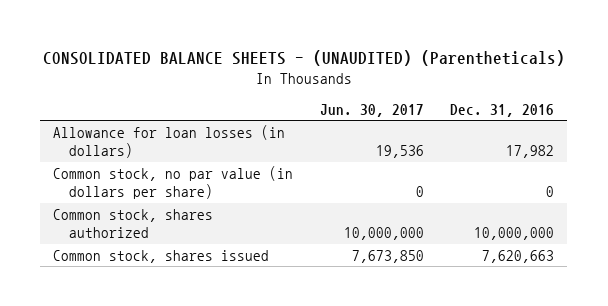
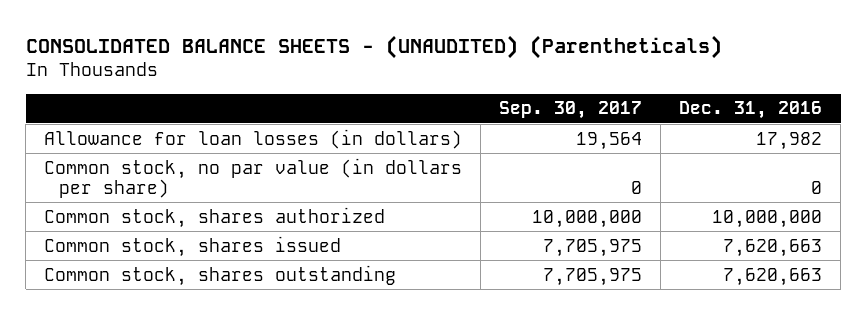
[319,103,424,117] Jun. 30, 2017 -> none
none -> [499,101,643,120] Sep. 30, 2017
none -> [44,264,397,286] Common stock, shares outstanding

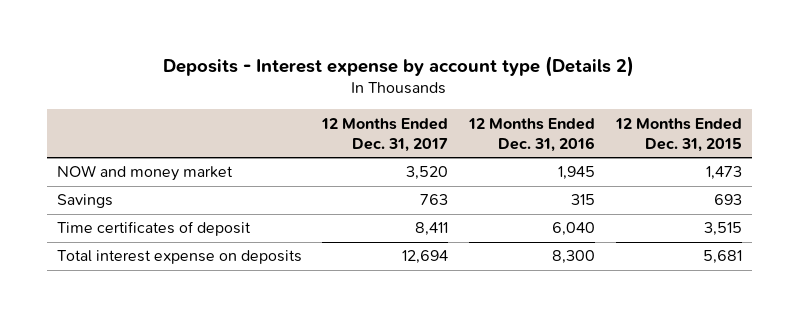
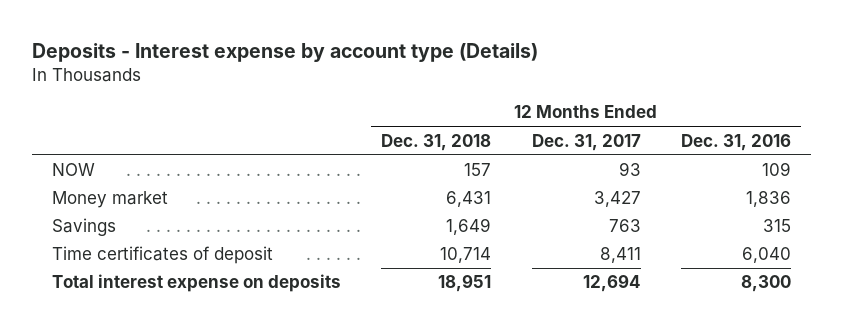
[163,55,635,77] Deposits - Interest expense by account type (Details 2) -> [32,43,539,63] Deposits - Interest expense by account type (Details)
[614,117,742,152] 12 Months Ended Dec. 31, 2015 -> none
none -> [381,133,492,151] Dec. 31, 2018
[56,165,233,182] NOW and money market -> [52,163,96,177] NOW
[406,166,449,181] 3,520 -> [618,162,641,177] 93
[558,166,596,181] 1,945 -> [761,162,791,177] 109
none -> [52,191,169,209] Money market

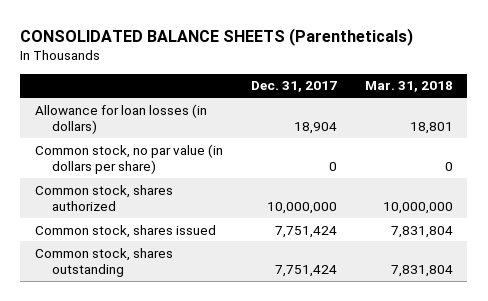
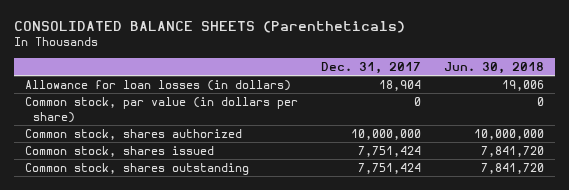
[365,81,454,93] Mar. 31, 2018 -> none
none -> [443,61,544,74] Jun. 30, 2018
[34,143,223,174] Common stock, no par value (in dollars per share) -> [24,97,298,123] Common stock, par value (in dollars per share)

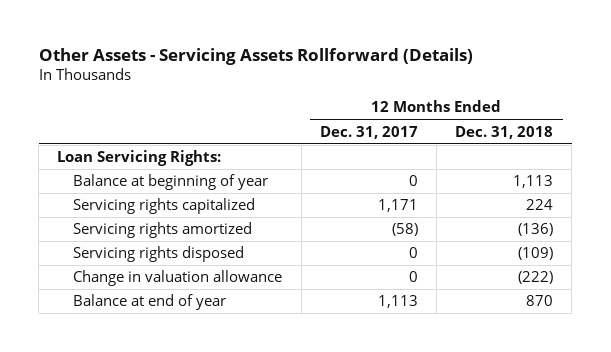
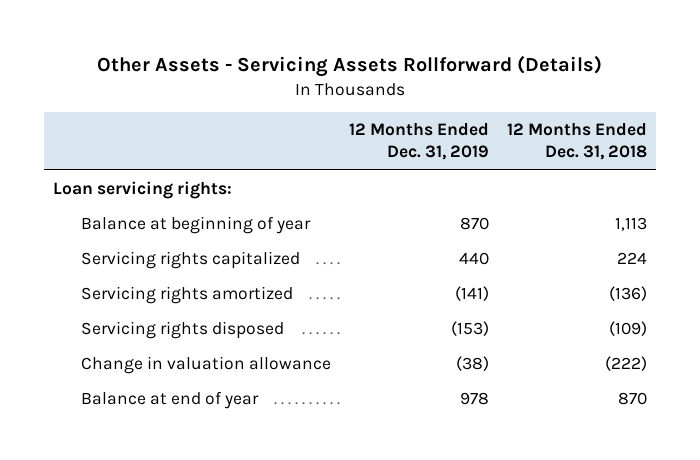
[319,125,418,139] Dec. 31, 2017 -> none
none -> [349,123,490,161] 12 Months Ended Dec. 31, 2019
[57,150,222,167] Loan Servicing Rights: -> [53,181,233,200] Loan servicing rights:

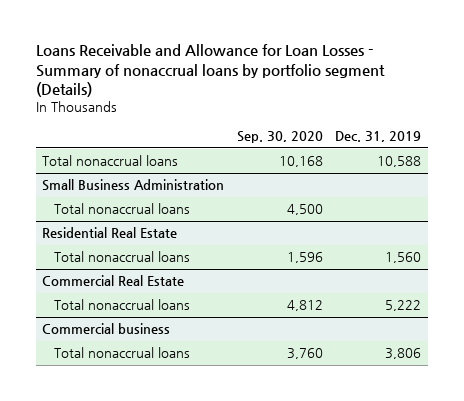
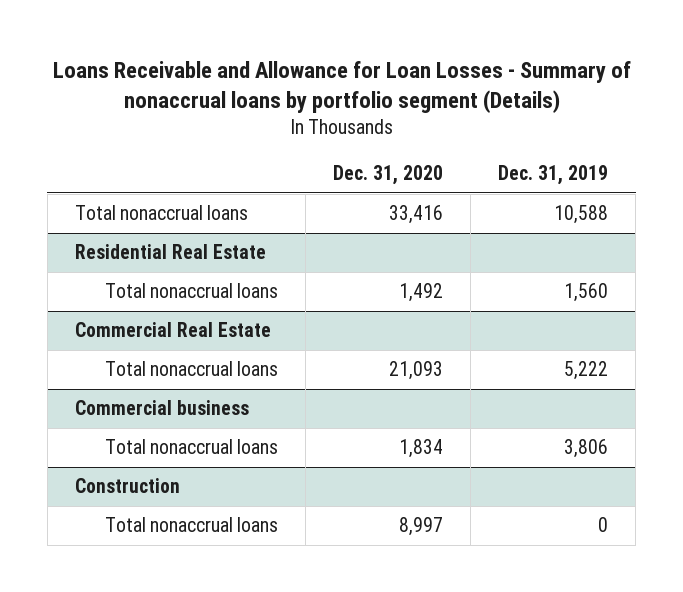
[236,131,323,144] Sep. 30, 2020 -> none
none -> [333,165,444,186] Dec. 31, 2020
[42,179,225,192] Small Business Administration -> none
[54,203,191,215] Total nonaccrual loans -> none
none -> [74,478,180,494] Construction
none -> [105,517,279,533] Total nonaccrual loans

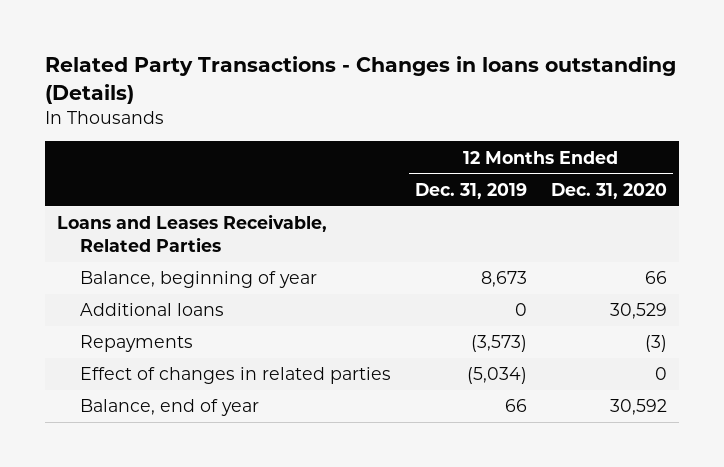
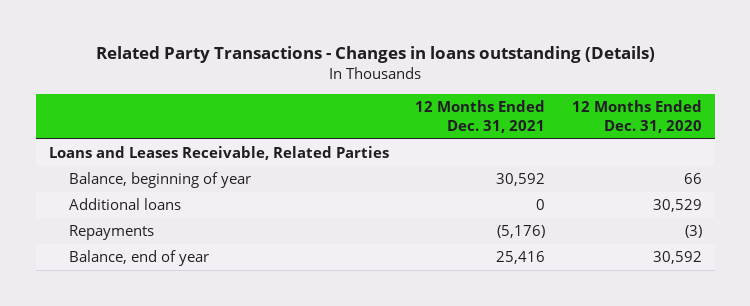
[415,183,528,200] Dec. 31, 2019 -> none
none -> [415,100,546,133] 12 Months Ended Dec. 31, 2021
[80,367,392,385] Effect of changes in related parties -> none

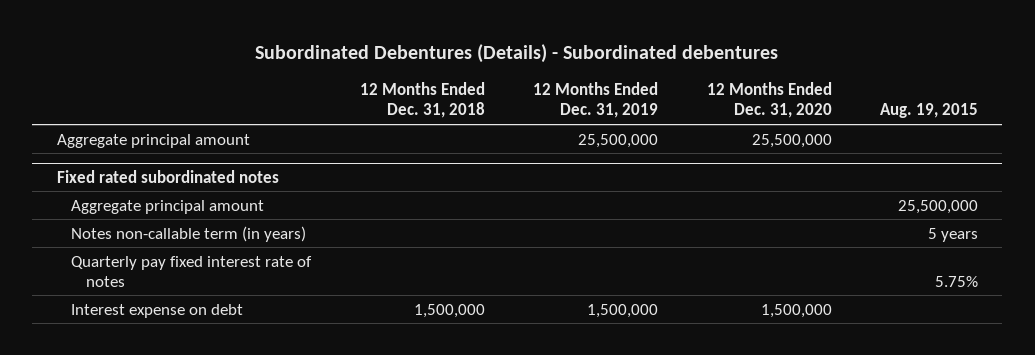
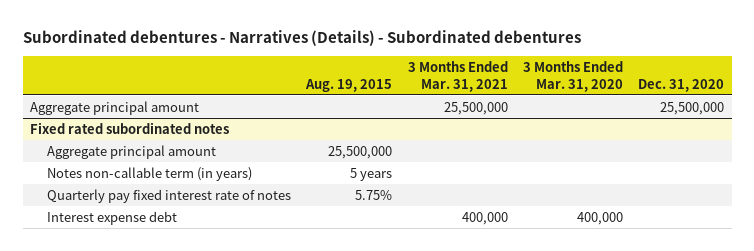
[255,43,779,63] Subordinated Debentures (Details) - Subordinated debentures -> [22,30,581,47] Subordinated debentures - Narratives (Details) - Subordinated debentures
[359,82,485,119] 12 Months Ended Dec. 31, 2018 -> none
[533,82,659,119] 12 Months Ended Dec. 31, 2019 -> none
[706,82,832,119] 12 Months Ended Dec. 31, 2020 -> none
none -> [407,60,508,92] 3 Months Ended Mar. 31, 2021
none -> [522,60,623,92] 3 Months Ended Mar. 31, 2020
none -> [637,78,724,92] Dec. 31, 2020
[71,303,244,318] Interest expense on debt -> [47,210,178,225] Interest expense debt

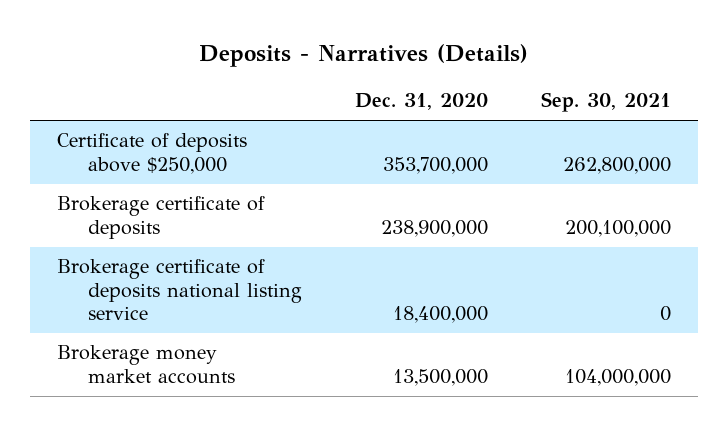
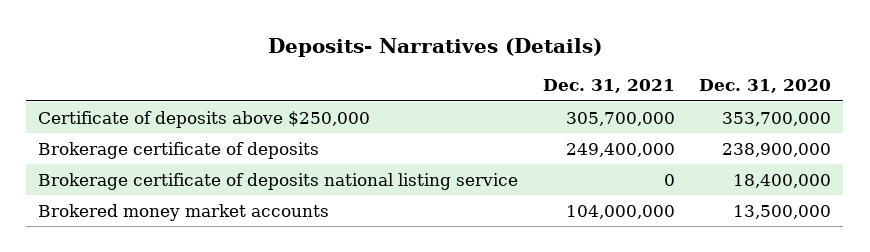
[199,44,529,68] Deposits - Narratives (Details) -> [267,37,602,57] Deposits- Narratives (Details)
[541,92,672,113] Sep. 30, 2021 -> none
none -> [542,79,675,94] Dec. 31, 2021
[56,345,236,384] Brokerage money market accounts -> [38,203,330,221] Brokered money market accounts

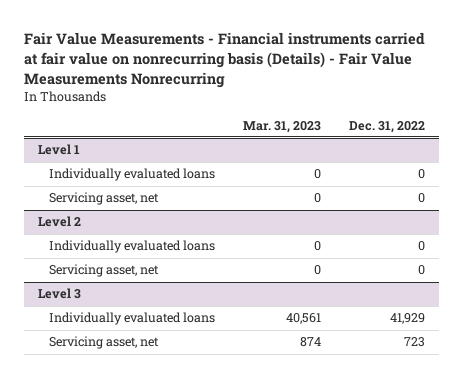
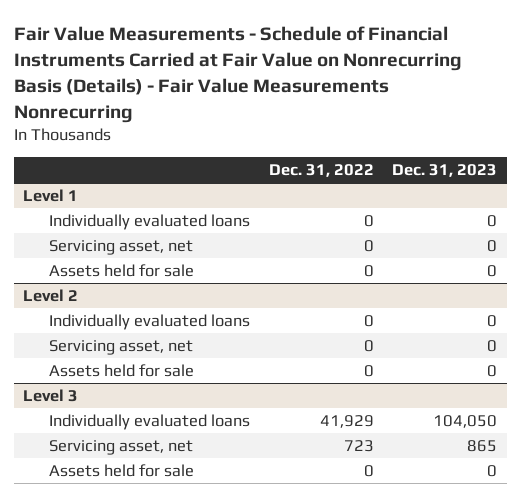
[24,32,426,88] Fair Value Measurements - Financial instruments carried at fair value on nonrecurring basis (Details) - Fair Value Measurements Nonrecurring -> [13,25,462,123] Fair Value Measurements - Schedule of Financial Instruments Carried at Fair Value on Nonrecurring Basis (Details) - Fair Value Measurements Nonrecurring
[243,120,322,133] Mar. 31, 2023 -> none
none -> [392,164,498,178] Dec. 31, 2023
none -> [49,264,195,278] Assets held for sale
none -> [49,364,195,378] Assets held for sale
none -> [49,464,195,478] Assets held for sale

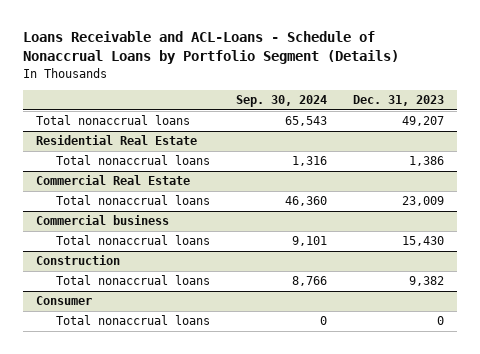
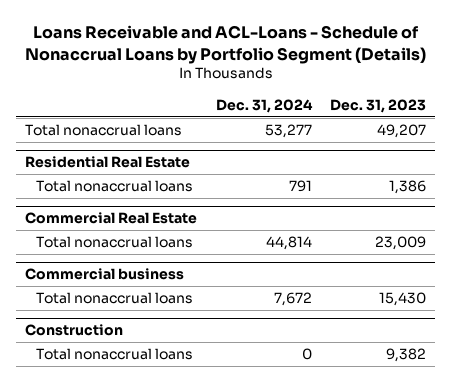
[235,95,327,108] Sep. 30, 2024 -> none
none -> [215,98,313,113] Dec. 31, 2024
[36,296,93,306] Consumer -> none
[55,315,210,326] Total nonaccrual loans -> none

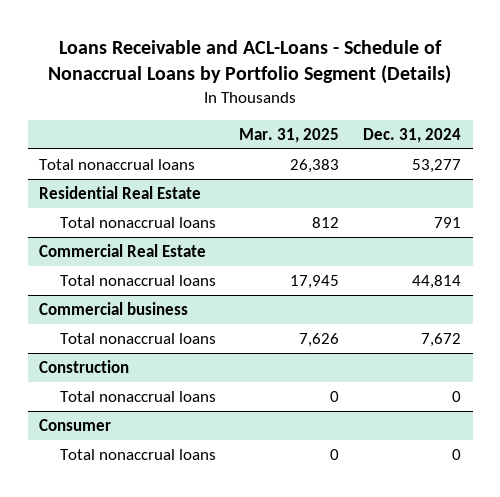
[330,98,427,113] Dec. 31, 2023 -> none
none -> [239,127,340,143] Mar. 31, 2025
none -> [39,419,112,432] Consumer
none -> [59,449,216,461] Total nonaccrual loans

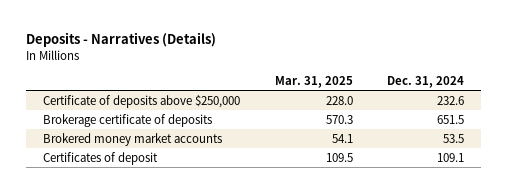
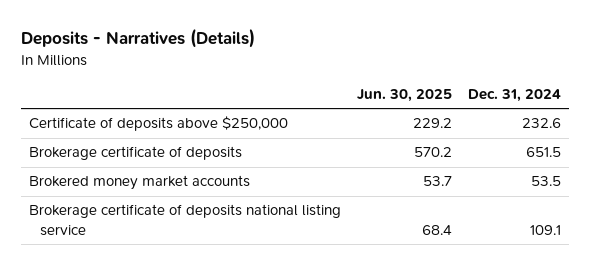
[274,75,353,88] Mar. 31, 2025 -> none
none -> [357,88,453,102] Jun. 30, 2025
[43,151,159,165] Certificates of deposit -> [29,204,342,236] Brokerage certificate of deposits national listing service

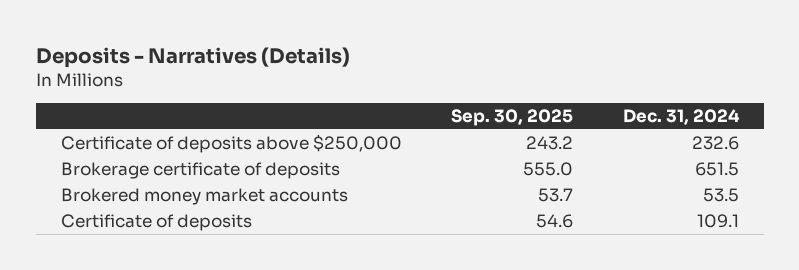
[357,88,453,102] Jun. 30, 2025 -> none
none -> [451,109,574,127] Sep. 30, 2025
[29,204,342,236] Brokerage certificate of deposits national listing service -> [60,214,252,232] Certificate of deposits

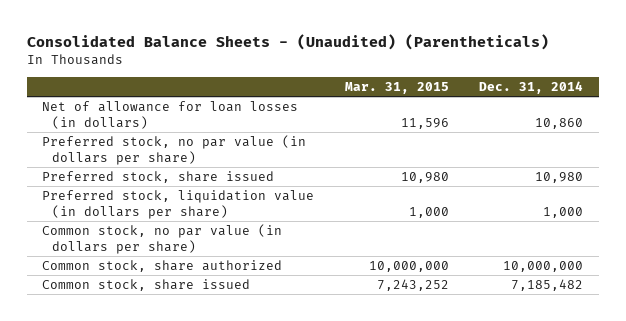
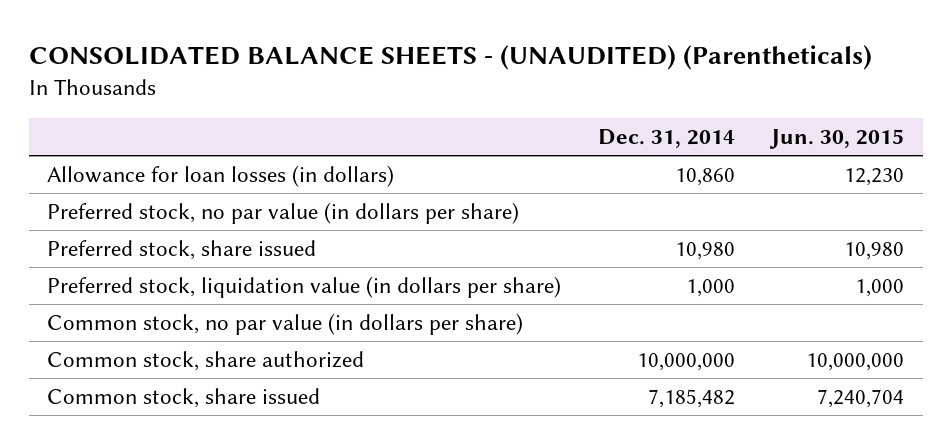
[27,33,550,50] Consolidated Balance Sheets - (Unaudited) (Parentheticals) -> [28,45,872,71] CONSOLIDATED BALANCE SHEETS - (UNAUDITED) (Parentheticals)
[344,81,449,94] Mar. 31, 2015 -> none
none -> [769,128,905,149] Jun. 30, 2015
[42,101,299,129] Net of allowance for loan losses (in dollars) -> [47,165,395,188] Allowance for loan losses (in dollars)

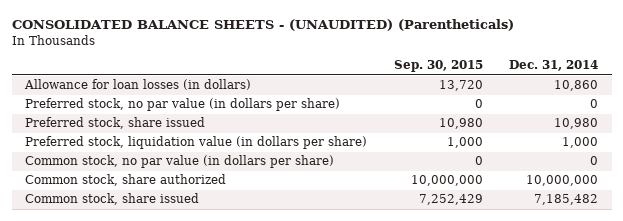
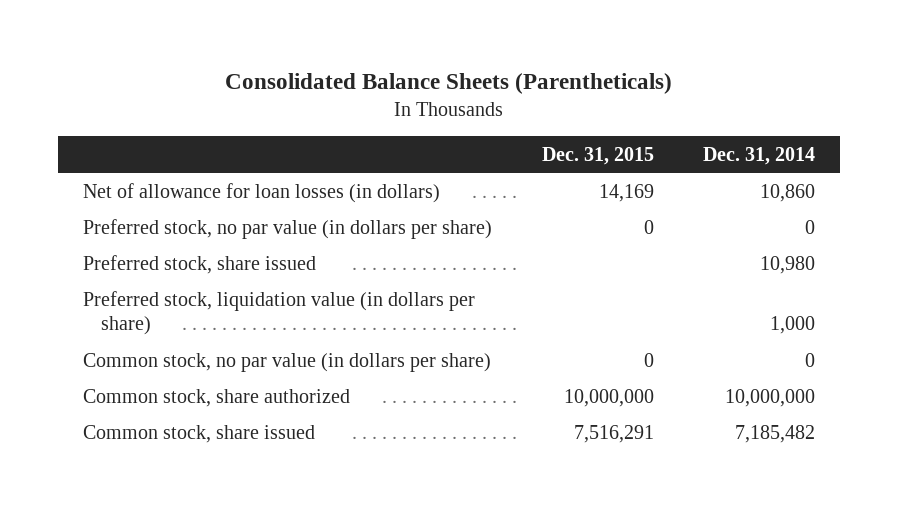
[11,19,514,32] CONSOLIDATED BALANCE SHEETS - (UNAUDITED) (Parentheticals) -> [225,73,673,95] Consolidated Balance Sheets (Parentheticals)
[393,60,483,73] Sep. 30, 2015 -> none
none -> [541,146,654,165] Dec. 31, 2015
[24,79,252,91] Allowance for loan losses (in dollars) -> [83,182,441,203] Net of allowance for loan losses (in dollars)

